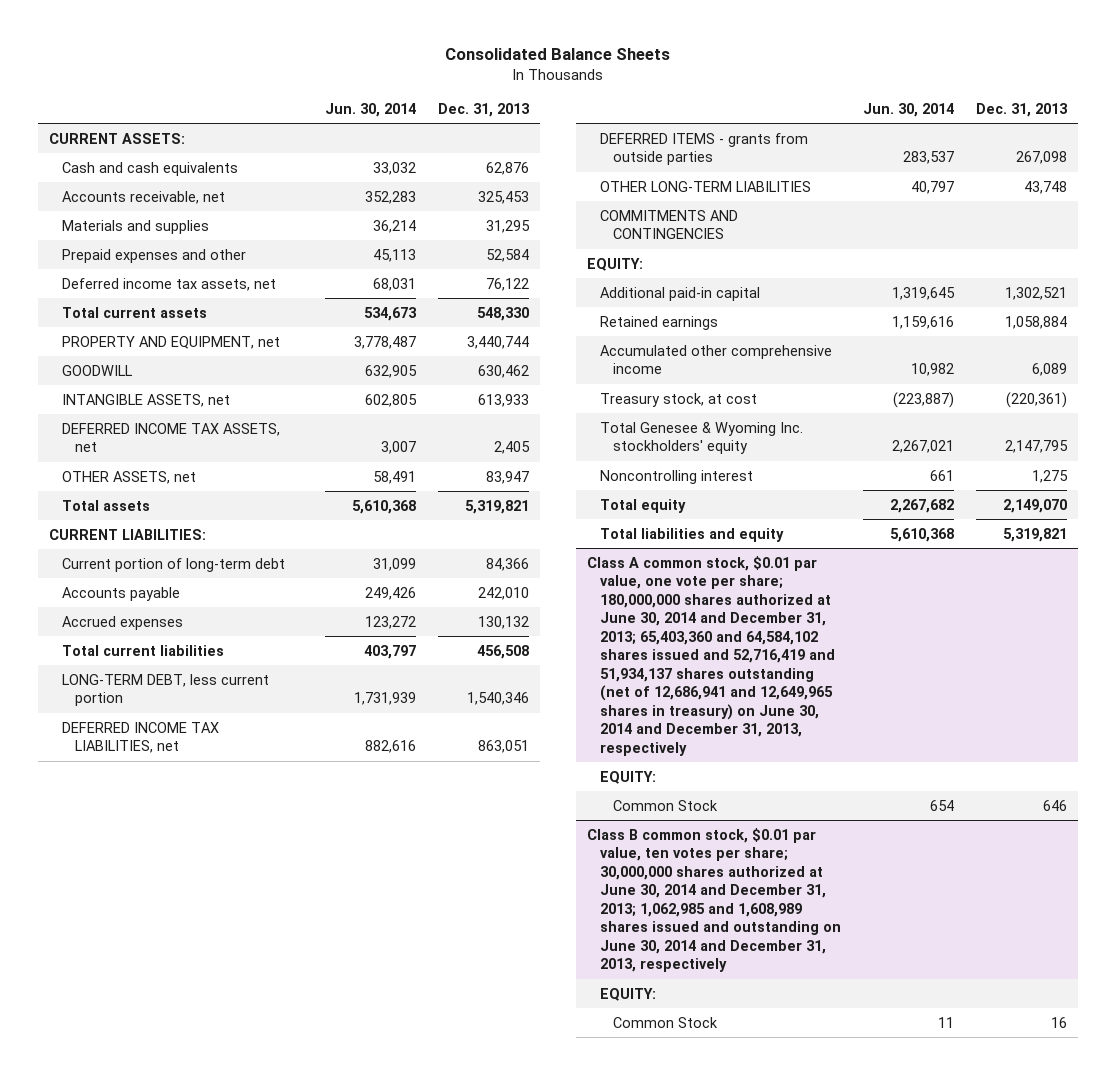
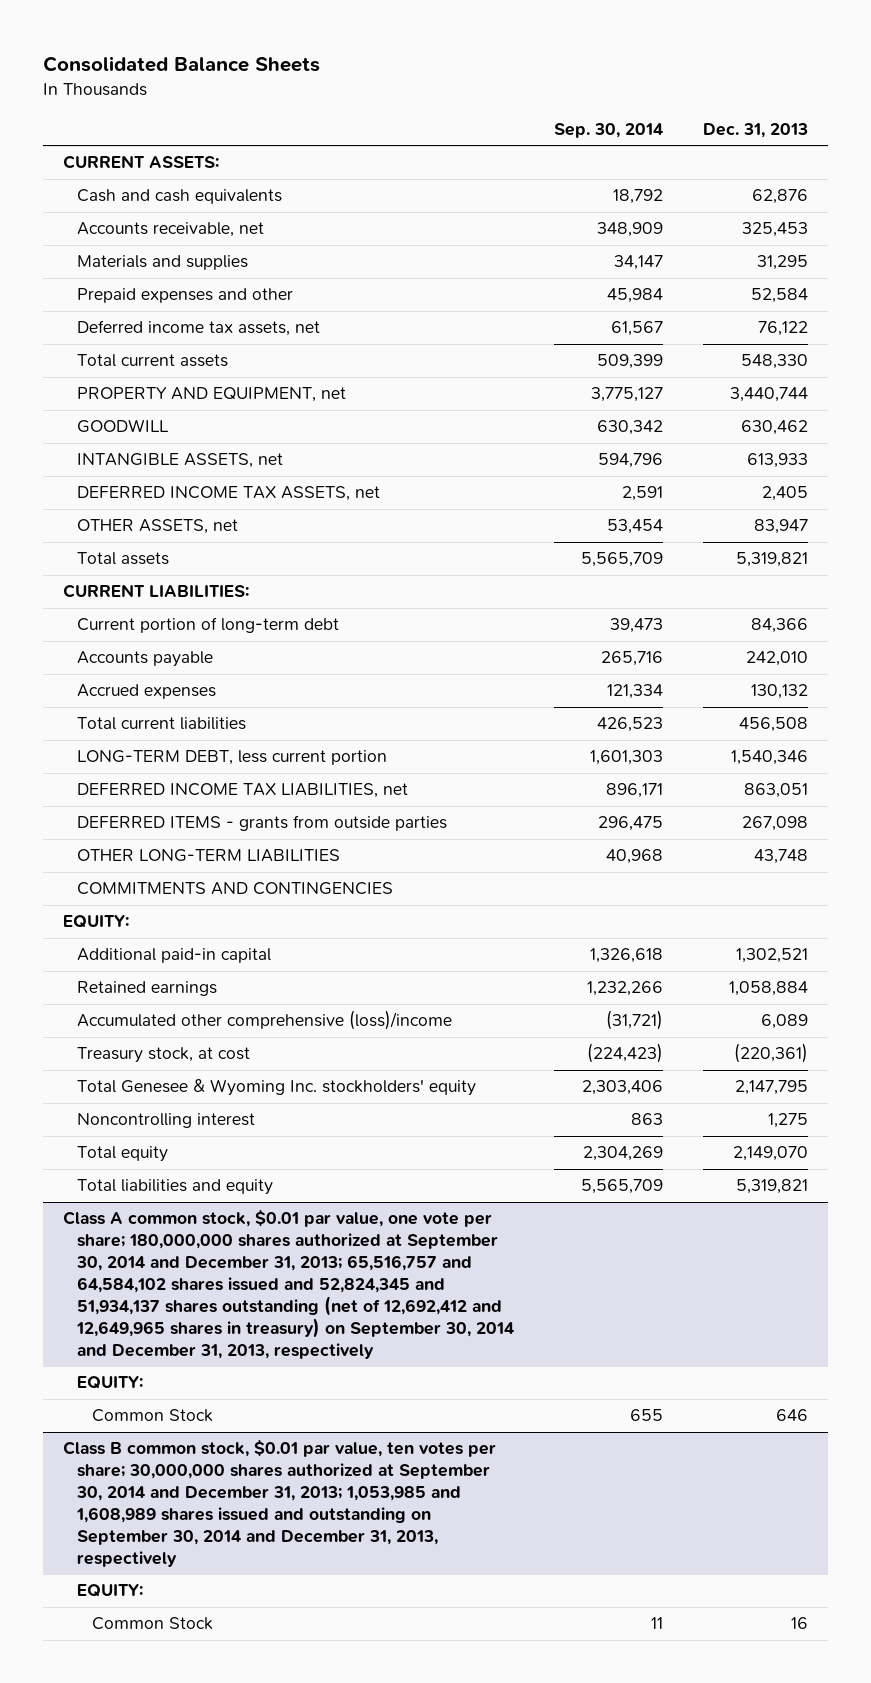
[324,102,416,117] Jun. 30, 2014 -> none
none -> [554,122,664,138] Sep. 30, 2014
[599,344,832,375] Accumulated other comprehensive income -> [77,1010,453,1031] Accumulated other comprehensive (loss)/income
[586,555,835,756] Class A common stock, $0.01 par value, one vote per share; 180,000,000 shares authorized at June 30, 2014 and December 31, 2013; 65,403,360 and 64,584,102 shares issued and 52,716,419 and 51,934,137 shares outstanding (net of 12,686,941 and 12,649,965 shares in treasury) on June 30, 2014 and December 31, 2013, respectively -> [63,1209,515,1359] Class A common stock, $0.01 par value, one vote per share; 180,000,000 shares authorized at September 30, 2014 and December 31, 2013; 65,516,757 and 64,584,102 shares issued and 52,824,345 and 51,934,137 shares outstanding (net of 12,692,412 and 12,649,965 shares in treasury) on September 30, 2014 and December 31, 2013, respectively
[586,827,841,973] Class B common stock, $0.01 par value, ten votes per share; 30,000,000 shares authorized at June 30, 2014 and December 31, 2013; 1,062,985 and 1,608,989 shares issued and outstanding on June 30, 2014 and December 31, 2013, respectively -> [63,1439,497,1568] Class B common stock, $0.01 par value, ten votes per share; 30,000,000 shares authorized at September 30, 2014 and December 31, 2013; 1,053,985 and 1,608,989 shares issued and outstanding on September 30, 2014 and December 31, 2013, respectively

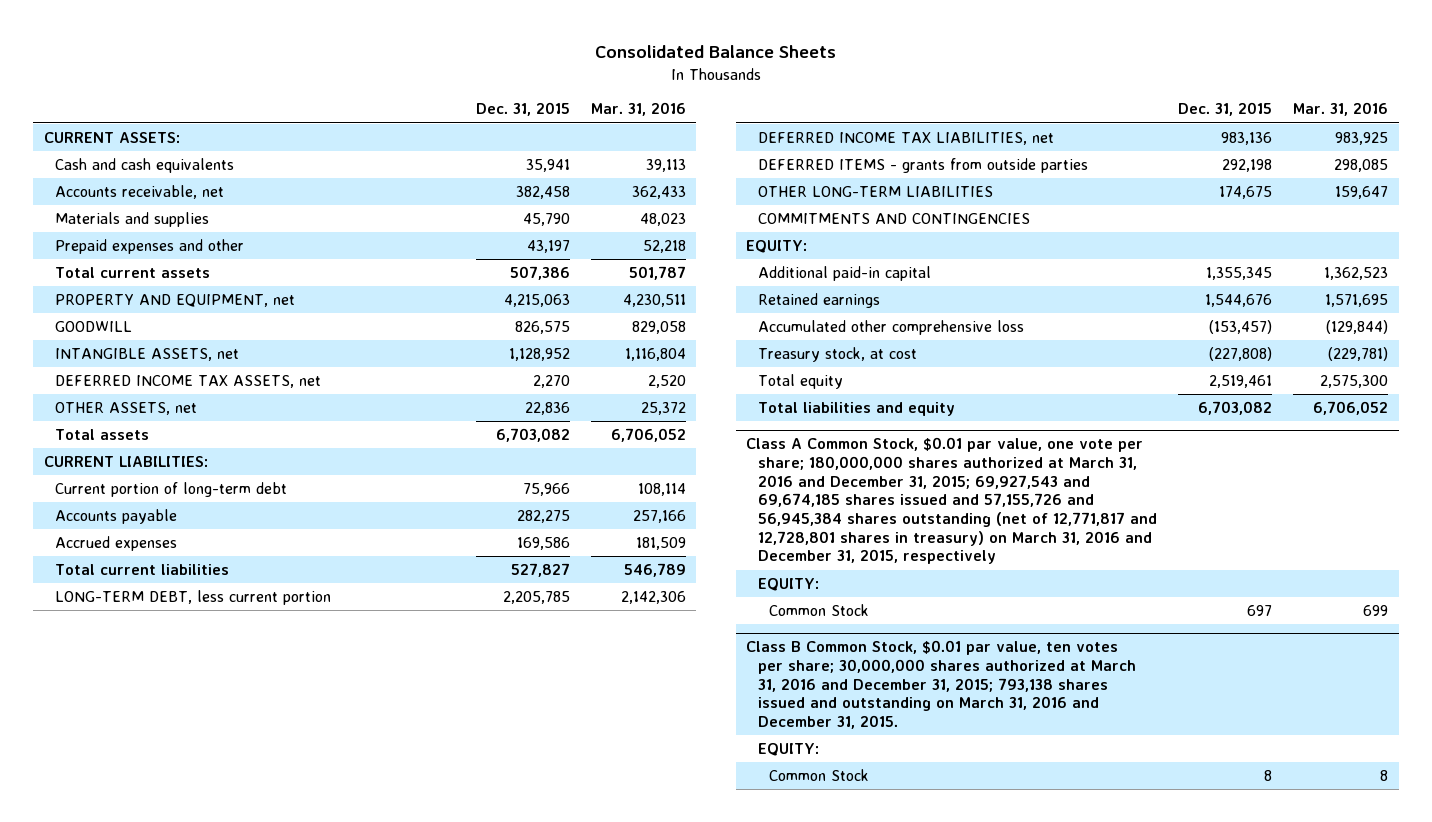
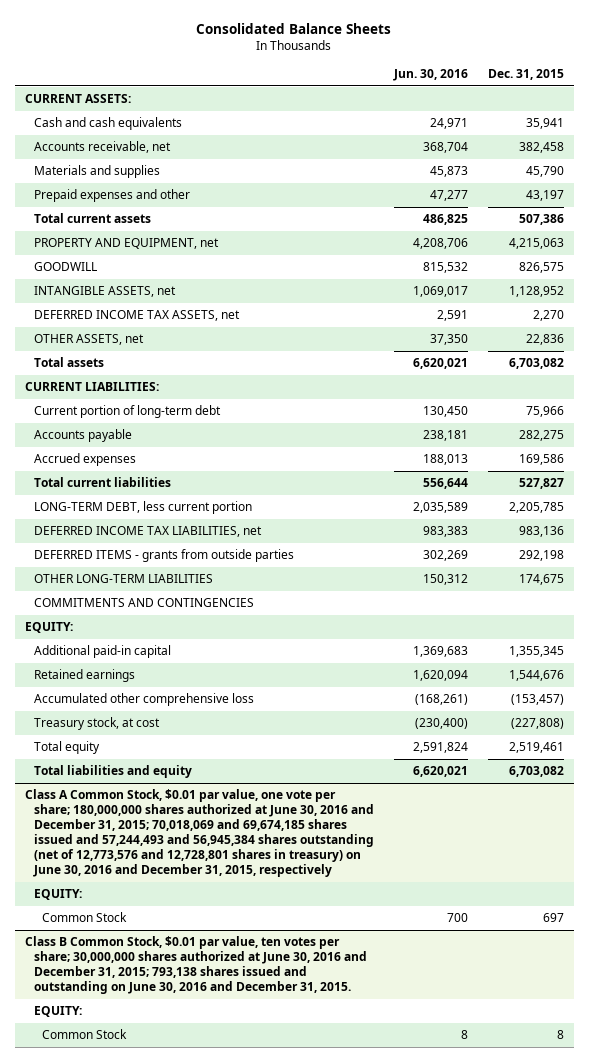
[590,102,686,117] Mar. 31, 2016 -> none
none -> [392,68,468,81] Jun. 30, 2016
[746,437,1157,565] Class A Common Stock, $0.01 par value, one vote per share; 180,000,000 shares authorized at March 31, 2016 and December 31, 2015; 69,927,543 and 69,674,185 shares issued and 57,155,726 and 56,945,384 shares outstanding (net of 12,771,817 and 12,728,801 shares in treasury) on March 31, 2016 and December 31, 2015, respectively -> [25,789,374,878] Class A Common Stock, $0.01 par value, one vote per share; 180,000,000 shares authorized at June 30, 2016 and December 31, 2015; 70,018,069 and 69,674,185 shares issued and 57,244,493 and 56,945,384 shares outstanding (net of 12,773,576 and 12,728,801 shares in treasury) on June 30, 2016 and December 31, 2015, respectively
[746,640,1136,730] Class B Common Stock, $0.01 par value, ten votes per share; 30,000,000 shares authorized at March 31, 2016 and December 31, 2015; 793,138 shares issued and outstanding on March 31, 2016 and December 31, 2015. -> [25,936,367,995] Class B Common Stock, $0.01 par value, ten votes per share; 30,000,000 shares authorized at June 30, 2016 and December 31, 2015; 793,138 shares issued and outstanding on June 30, 2016 and December 31, 2015.

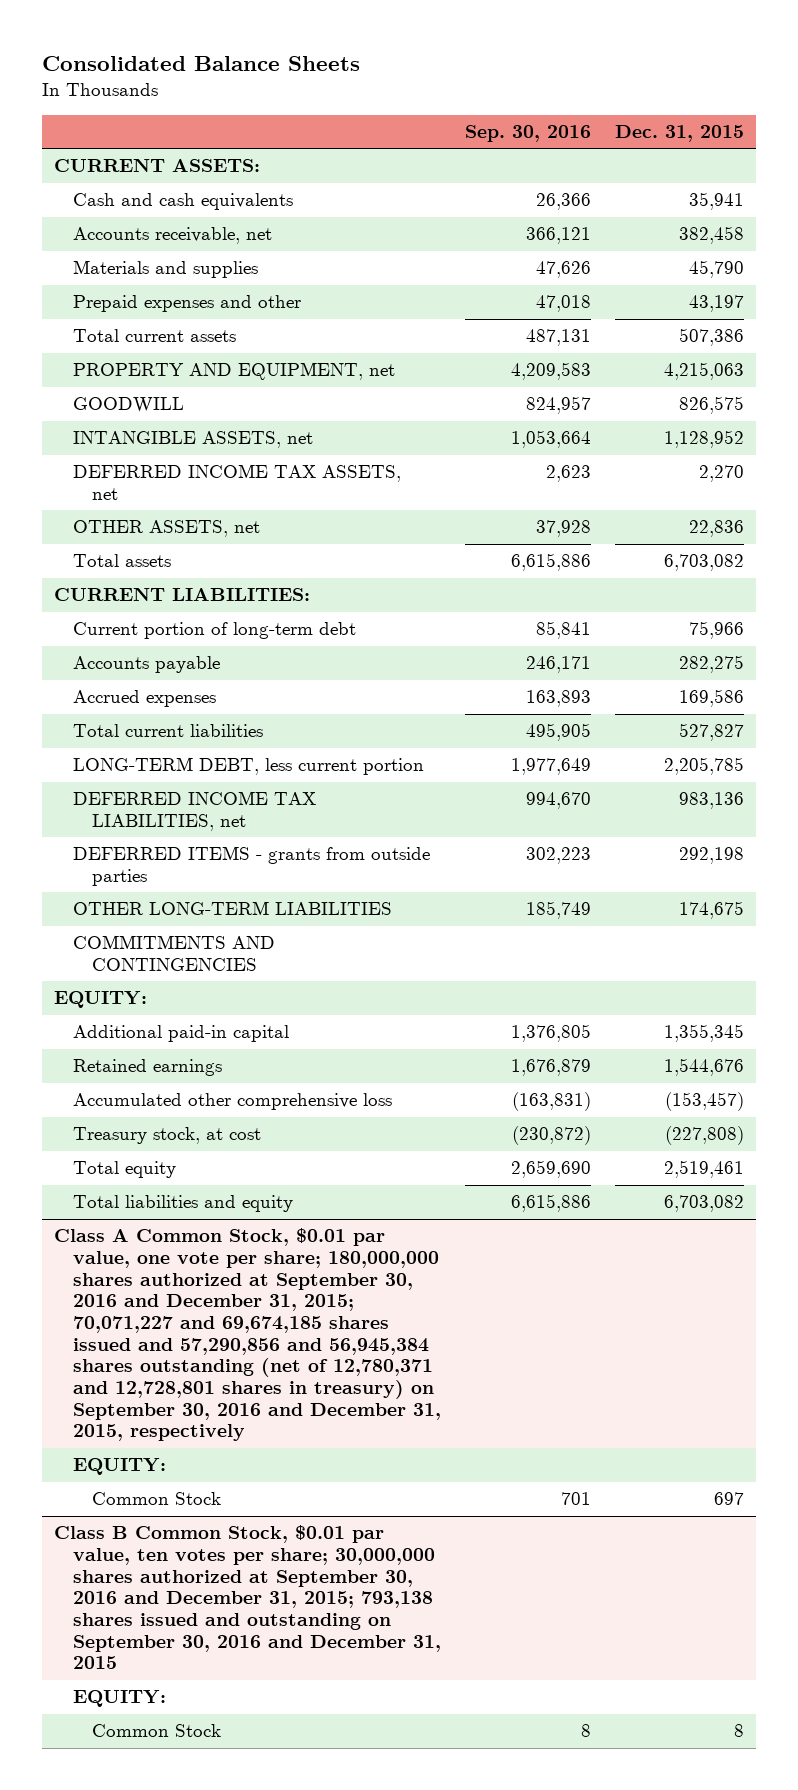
[392,68,468,81] Jun. 30, 2016 -> none
none -> [465,125,592,143] Sep. 30, 2016
[25,789,374,878] Class A Common Stock, $0.01 par value, one vote per share; 180,000,000 shares authorized at June 30, 2016 and December 31, 2015; 70,018,069 and 69,674,185 shares issued and 57,244,493 and 56,945,384 shares outstanding (net of 12,773,576 and 12,728,801 shares in treasury) on June 30, 2016 and December 31, 2015, respectively -> [54,1228,441,1442] Class A Common Stock, $0.01 par value, one vote per share; 180,000,000 shares authorized at September 30, 2016 and December 31, 2015; 70,071,227 and 69,674,185 shares issued and 57,290,856 and 56,945,384 shares outstanding (net of 12,780,371 and 12,728,801 shares in treasury) on September 30, 2016 and December 31, 2015, respectively
[25,936,367,995] Class B Common Stock, $0.01 par value, ten votes per share; 30,000,000 shares authorized at June 30, 2016 and December 31, 2015; 793,138 shares issued and outstanding on June 30, 2016 and December 31, 2015. -> [54,1525,441,1670] Class B Common Stock, $0.01 par value, ten votes per share; 30,000,000 shares authorized at September 30, 2016 and December 31, 2015; 793,138 shares issued and outstanding on September 30, 2016 and December 31, 2015

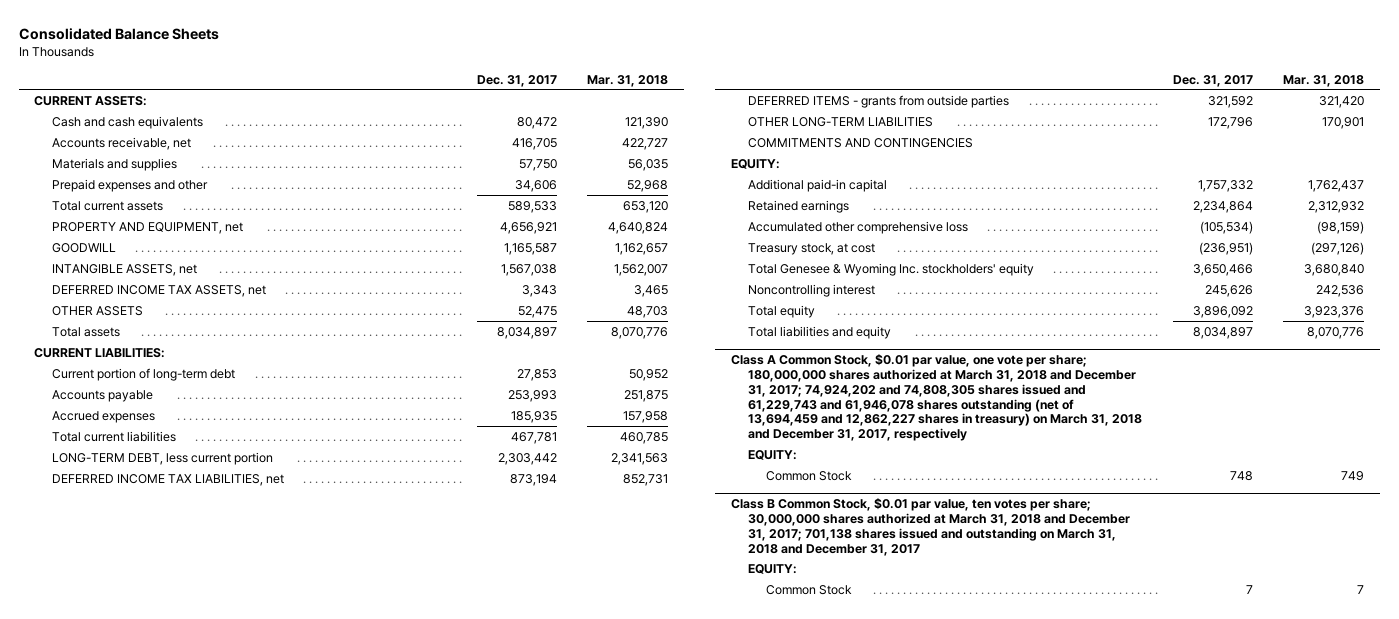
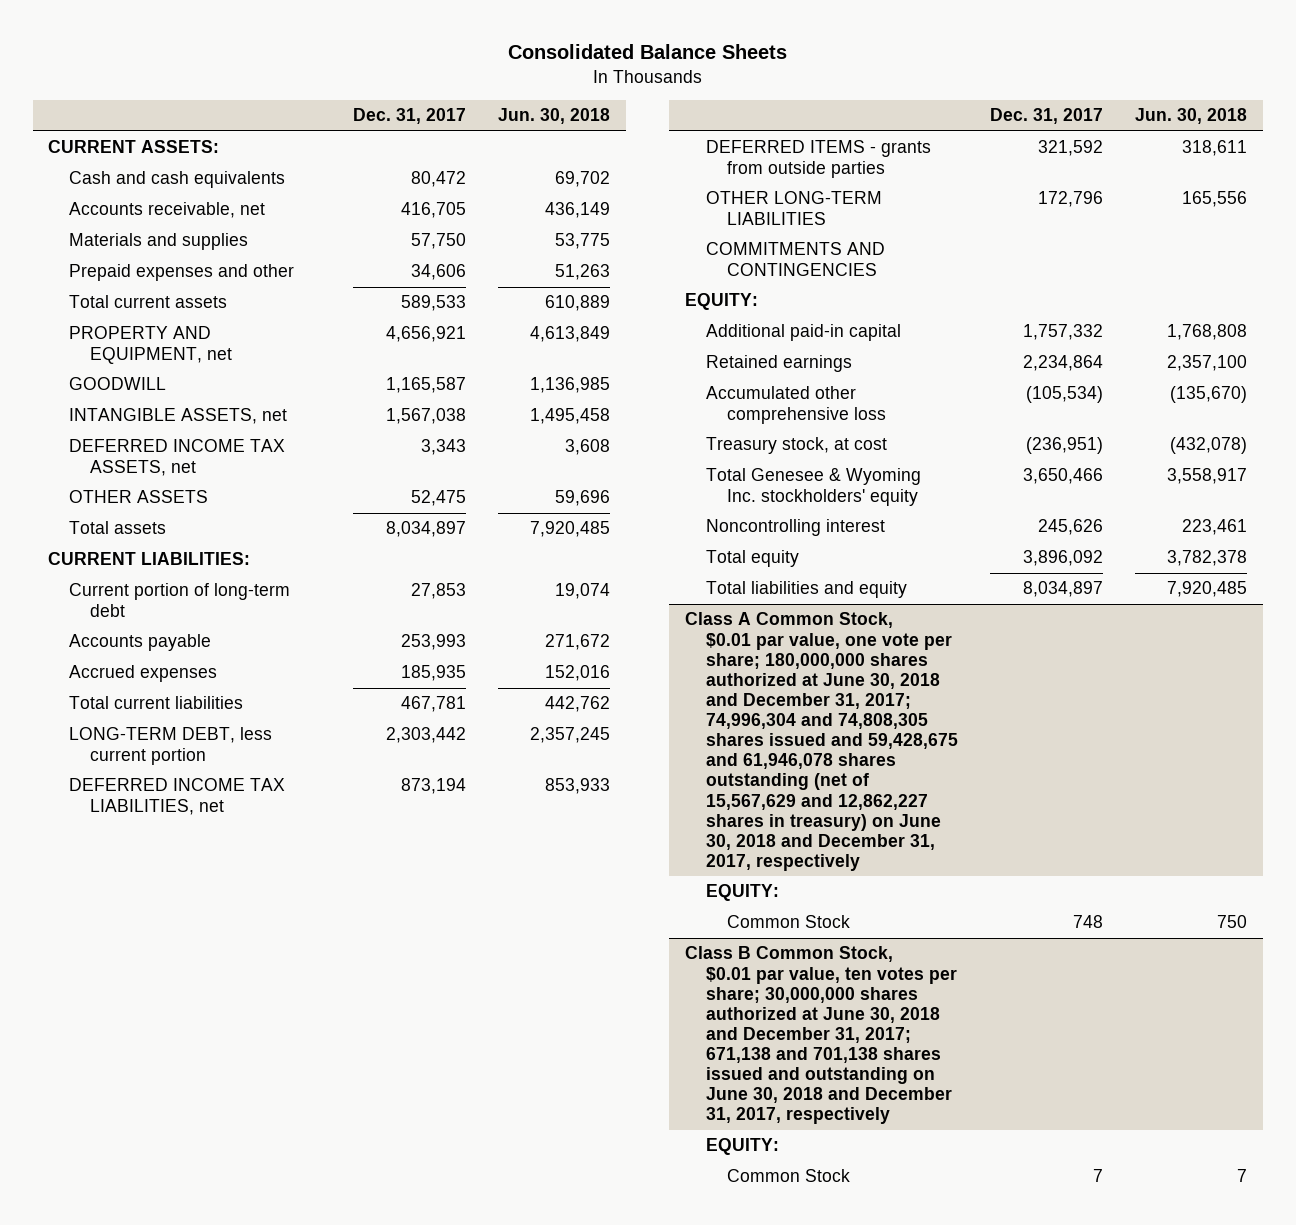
[587,74,669,87] Mar. 31, 2018 -> none
none -> [498,108,611,125] Jun. 30, 2018
[730,354,1143,442] Class A Common Stock, $0.01 par value, one vote per share; 180,000,000 shares authorized at March 31, 2018 and December 31, 2017; 74,924,202 and 74,808,305 shares issued and 61,229,743 and 61,946,078 shares outstanding (net of 13,694,459 and 12,862,227 shares in treasury) on March 31, 2018 and December 31, 2017, respectively -> [685,612,959,872] Class A Common Stock, $0.01 par value, one vote per share; 180,000,000 shares authorized at June 30, 2018 and December 31, 2017; 74,996,304 and 74,808,305 shares issued and 59,428,675 and 61,946,078 shares outstanding (net of 15,567,629 and 12,862,227 shares in treasury) on June 30, 2018 and December 31, 2017, respectively
[730,498,1131,556] Class B Common Stock, $0.01 par value, ten votes per share; 30,000,000 shares authorized at March 31, 2018 and December 31, 2017; 701,138 shares issued and outstanding on March 31, 2018 and December 31, 2017 -> [685,946,958,1125] Class B Common Stock, $0.01 par value, ten votes per share; 30,000,000 shares authorized at June 30, 2018 and December 31, 2017; 671,138 and 701,138 shares issued and outstanding on June 30, 2018 and December 31, 2017, respectively

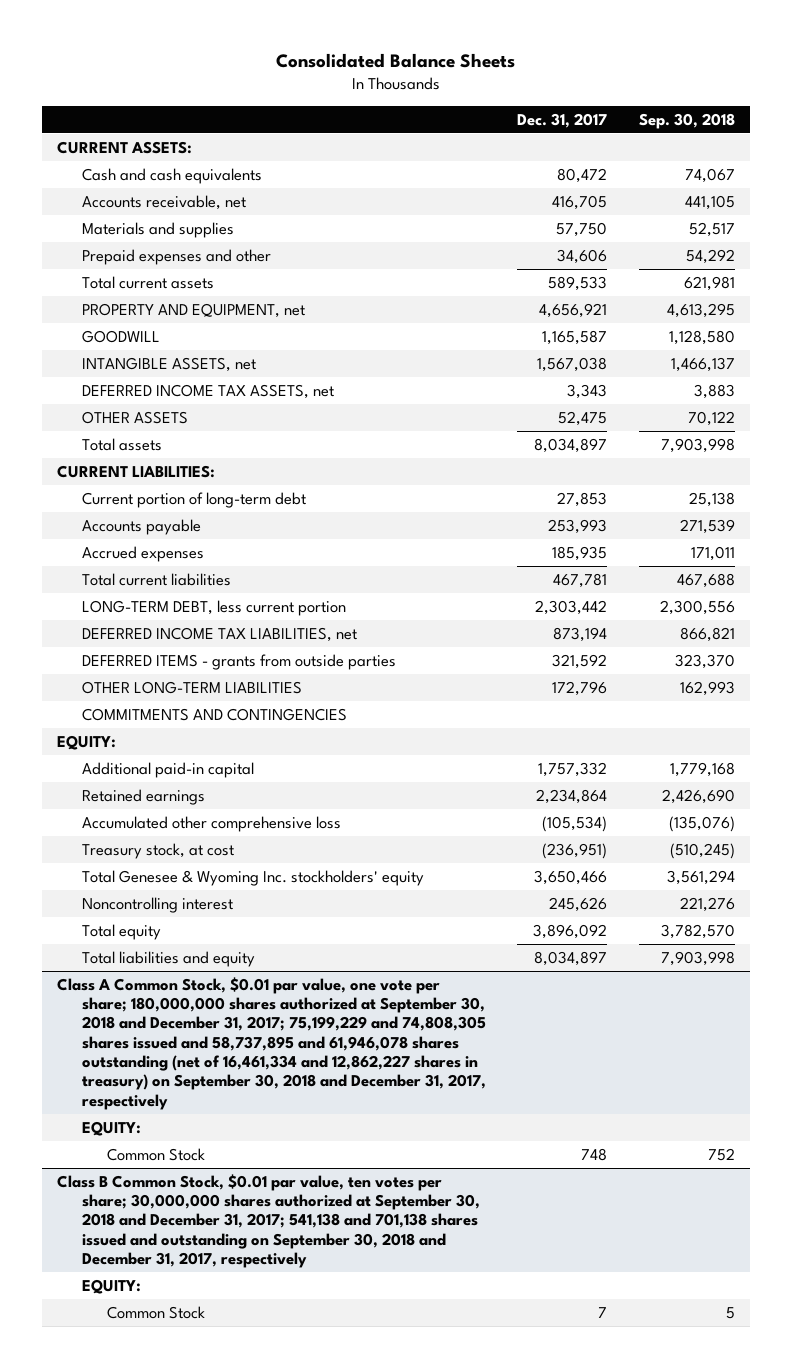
[498,108,611,125] Jun. 30, 2018 -> none
none -> [638,112,735,129] Sep. 30, 2018
[685,612,959,872] Class A Common Stock, $0.01 par value, one vote per share; 180,000,000 shares authorized at June 30, 2018 and December 31, 2017; 74,996,304 and 74,808,305 shares issued and 59,428,675 and 61,946,078 shares outstanding (net of 15,567,629 and 12,862,227 shares in treasury) on June 30, 2018 and December 31, 2017, respectively -> [57,976,487,1110] Class A Common Stock, $0.01 par value, one vote per share; 180,000,000 shares authorized at September 30, 2018 and December 31, 2017; 75,199,229 and 74,808,305 shares issued and 58,737,895 and 61,946,078 shares outstanding (net of 16,461,334 and 12,862,227 shares in treasury) on September 30, 2018 and December 31, 2017, respectively
[685,946,958,1125] Class B Common Stock, $0.01 par value, ten votes per share; 30,000,000 shares authorized at June 30, 2018 and December 31, 2017; 671,138 and 701,138 shares issued and outstanding on June 30, 2018 and December 31, 2017, respectively -> [57,1173,481,1269] Class B Common Stock, $0.01 par value, ten votes per share; 30,000,000 shares authorized at September 30, 2018 and December 31, 2017; 541,138 and 701,138 shares issued and outstanding on September 30, 2018 and December 31, 2017, respectively

